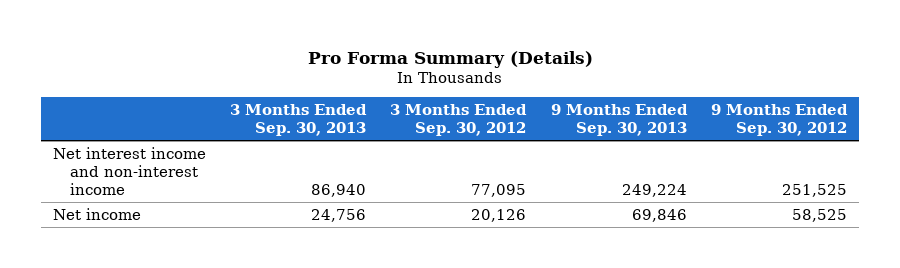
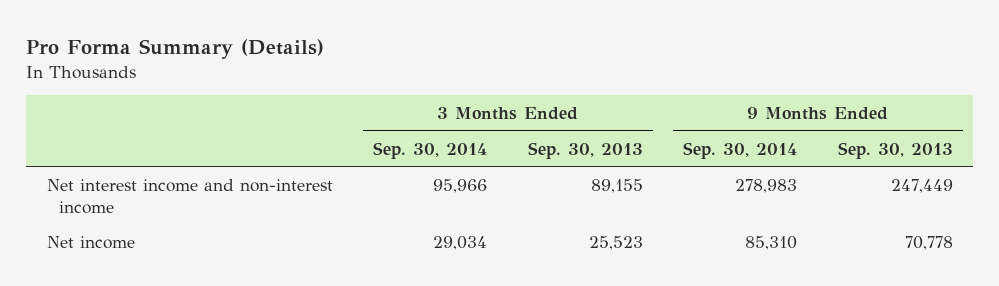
[390,104,528,137] 3 Months Ended Sep. 30, 2012 -> none
[710,104,848,137] 9 Months Ended Sep. 30, 2012 -> none
none -> [373,141,488,159] Sep. 30, 2014
none -> [683,141,798,159] Sep. 30, 2014
[311,184,367,198] 86,940 -> [590,178,643,193] 89,155
[621,184,687,198] 249,224 -> [890,178,953,193] 247,449
[311,208,367,222] 24,756 -> [588,235,643,250] 25,523
[631,208,687,222] 69,846 -> [904,235,953,250] 70,778

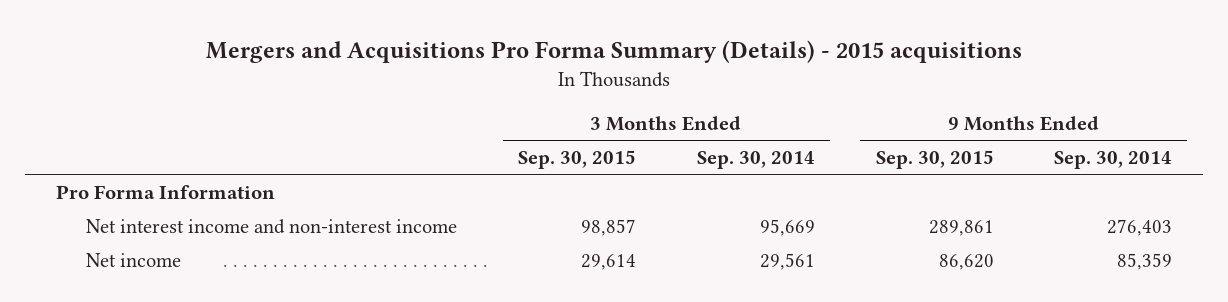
[26,38,325,59] Pro Forma Summary (Details) -> [206,39,1023,63] Mergers and Acquisitions Pro Forma Summary (Details) - 2015 acquisitions
[527,141,643,159] Sep. 30, 2013 -> none
[837,141,953,159] Sep. 30, 2013 -> none
none -> [518,149,637,169] Sep. 30, 2015
none -> [875,149,994,169] Sep. 30, 2015
none -> [55,184,275,199] Pro Forma Information
[433,178,488,193] 95,966 -> [759,218,815,236] 95,669
[735,178,798,193] 278,983 -> [1107,218,1173,236] 276,403
[433,235,488,250] 29,034 -> [759,252,815,270] 29,561
[745,235,798,250] 85,310 -> [1117,252,1173,270] 85,359

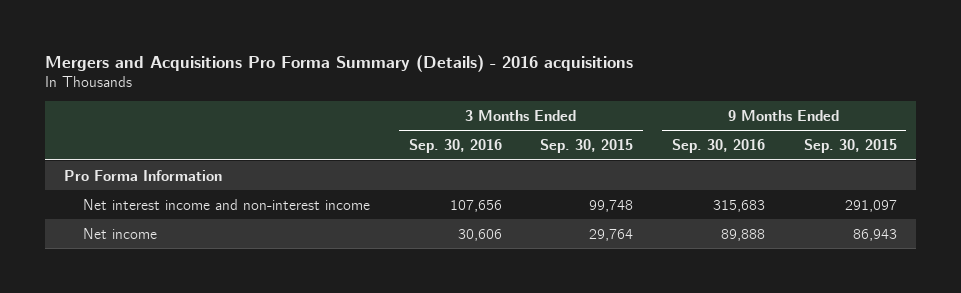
[206,39,1023,63] Mergers and Acquisitions Pro Forma Summary (Details) - 2015 acquisitions -> [45,54,634,72] Mergers and Acquisitions Pro Forma Summary (Details) - 2016 acquisitions
[696,150,815,169] Sep. 30, 2014 -> none
[1054,150,1173,169] Sep. 30, 2014 -> none
none -> [408,139,502,154] Sep. 30, 2016
none -> [671,139,765,154] Sep. 30, 2016
[581,218,637,236] 98,857 -> [589,199,634,212] 99,748
[928,219,994,236] 289,861 -> [844,199,897,212] 291,097
[581,253,637,270] 29,614 -> [589,228,634,241] 29,764
[938,253,994,270] 86,620 -> [852,228,897,241] 86,943

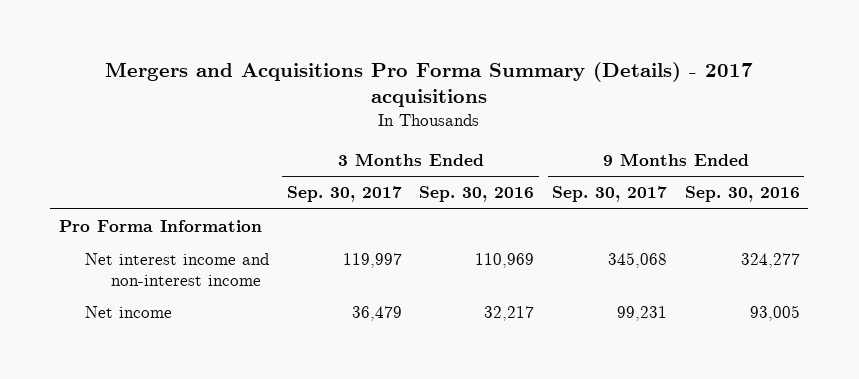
[45,54,634,72] Mergers and Acquisitions Pro Forma Summary (Details) - 2016 acquisitions -> [105,61,754,108] Mergers and Acquisitions Pro Forma Summary (Details) - 2017 acquisitions
[540,139,634,154] Sep. 30, 2015 -> none
[803,139,897,154] Sep. 30, 2015 -> none
none -> [286,186,402,203] Sep. 30, 2017
none -> [551,186,667,203] Sep. 30, 2017
[449,199,502,212] 107,656 -> [475,253,535,269] 110,969
[712,199,765,212] 315,683 -> [740,253,800,269] 324,277
[457,228,502,241] 30,606 -> [484,306,535,322] 32,217
[720,228,765,241] 89,888 -> [749,305,800,322] 93,005

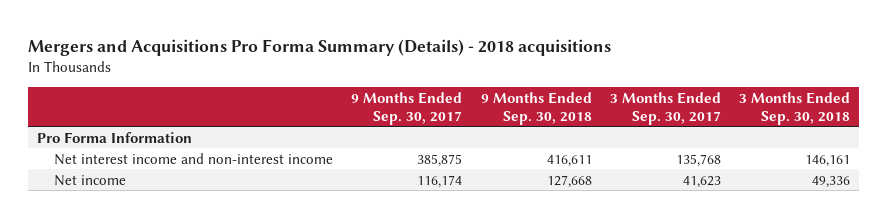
[105,61,754,108] Mergers and Acquisitions Pro Forma Summary (Details) - 2017 acquisitions -> [27,38,611,56] Mergers and Acquisitions Pro Forma Summary (Details) - 2018 acquisitions
[419,186,535,203] Sep. 30, 2016 -> none
[684,186,800,203] Sep. 30, 2016 -> none
none -> [480,91,592,125] 9 Months Ended Sep. 30, 2018
none -> [739,91,851,125] 3 Months Ended Sep. 30, 2018
[342,253,402,269] 119,997 -> [675,153,721,167] 135,768
[607,252,667,269] 345,068 -> [417,153,463,167] 385,875
[351,306,402,322] 36,479 -> [682,175,721,188] 41,623
[616,306,667,322] 99,231 -> [417,174,463,188] 116,174

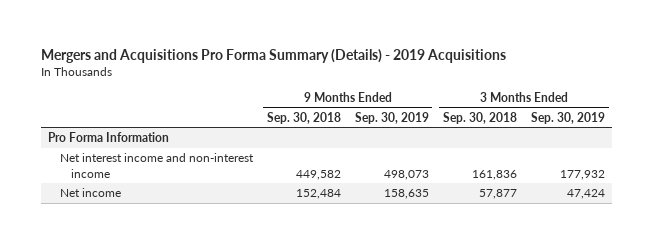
[27,38,611,56] Mergers and Acquisitions Pro Forma Summary (Details) - 2018 acquisitions -> [41,48,507,63] Mergers and Acquisitions Pro Forma Summary (Details) - 2019 Acquisitions
[351,91,463,125] 9 Months Ended Sep. 30, 2017 -> none
[609,91,721,125] 3 Months Ended Sep. 30, 2017 -> none
none -> [354,111,429,124] Sep. 30, 2019
none -> [531,111,606,124] Sep. 30, 2019
[546,154,592,167] 416,611 -> [295,169,341,180] 449,582
[805,154,851,167] 146,161 -> [471,169,517,180] 161,836
[546,174,592,188] 127,668 -> [295,189,341,200] 152,484
[812,175,851,188] 49,336 -> [478,189,517,200] 57,877

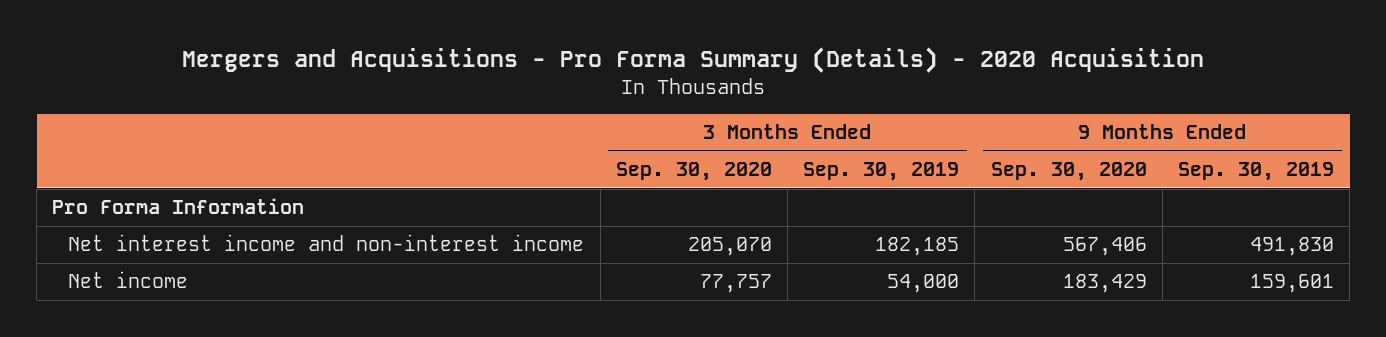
[41,48,507,63] Mergers and Acquisitions Pro Forma Summary (Details) - 2019 Acquisitions -> [182,47,1205,74] Mergers and Acquisitions - Pro Forma Summary (Details) - 2020 Acquisition
[266,111,341,124] Sep. 30, 2018 -> none
[442,111,517,124] Sep. 30, 2018 -> none
none -> [615,162,772,182] Sep. 30, 2020
none -> [990,162,1147,182] Sep. 30, 2020
[383,169,429,180] 498,073 -> [1249,237,1334,257] 491,830
[560,169,606,180] 177,932 -> [875,237,960,257] 182,185
[383,189,429,200] 158,635 -> [1249,274,1334,294] 159,601
[567,189,606,200] 47,424 -> [887,274,960,294] 54,000

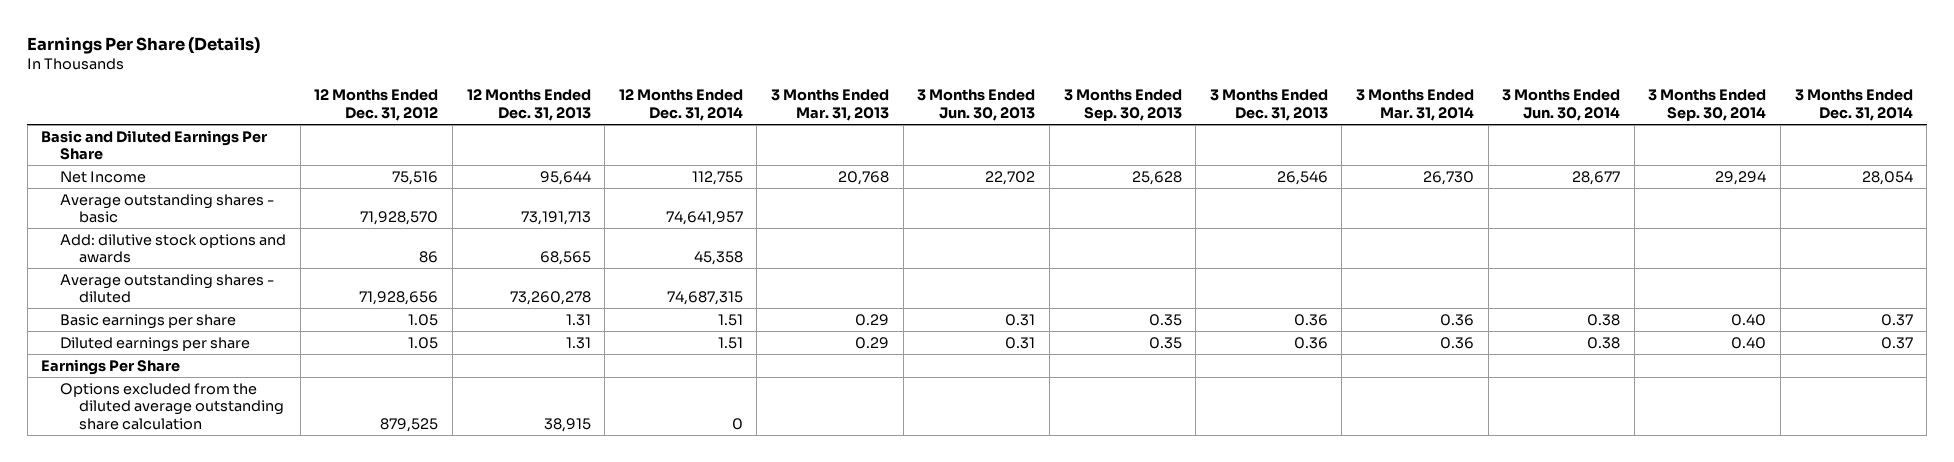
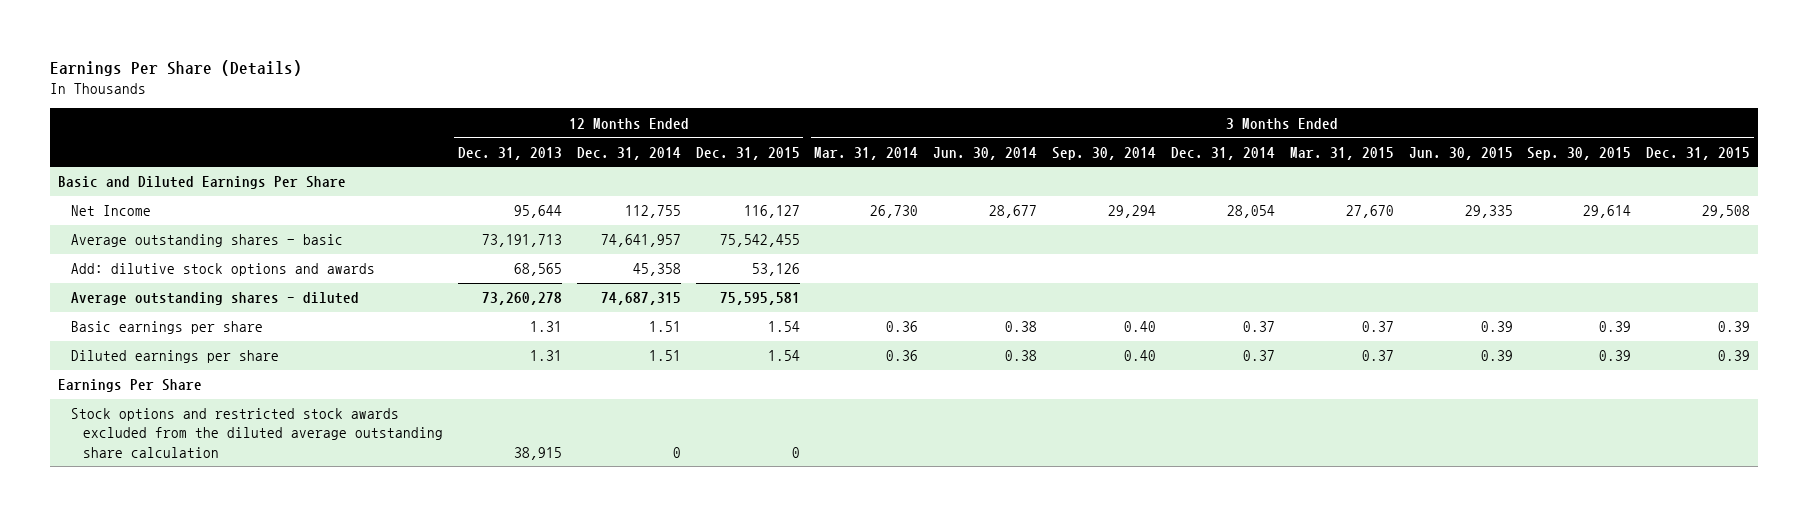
[314,89,439,122] 12 Months Ended Dec. 31, 2012 -> none
[771,89,890,122] 3 Months Ended Mar. 31, 2013 -> none
[917,89,1036,122] 3 Months Ended Jun. 30, 2013 -> none
[1063,89,1182,122] 3 Months Ended Sep. 30, 2013 -> none
[1209,89,1328,122] 3 Months Ended Dec. 31, 2013 -> none
none -> [695,146,800,160] Dec. 31, 2015
none -> [1289,146,1394,160] Mar. 31, 2015
none -> [1408,146,1513,160] Jun. 30, 2015
none -> [1527,146,1632,160] Sep. 30, 2015
none -> [1646,146,1751,160] Dec. 31, 2015
[60,382,285,430] Options excluded from the diluted average outstanding share calculation -> [70,408,444,458] Stock options and restricted stock awards excluded from the diluted average outstanding share calculation

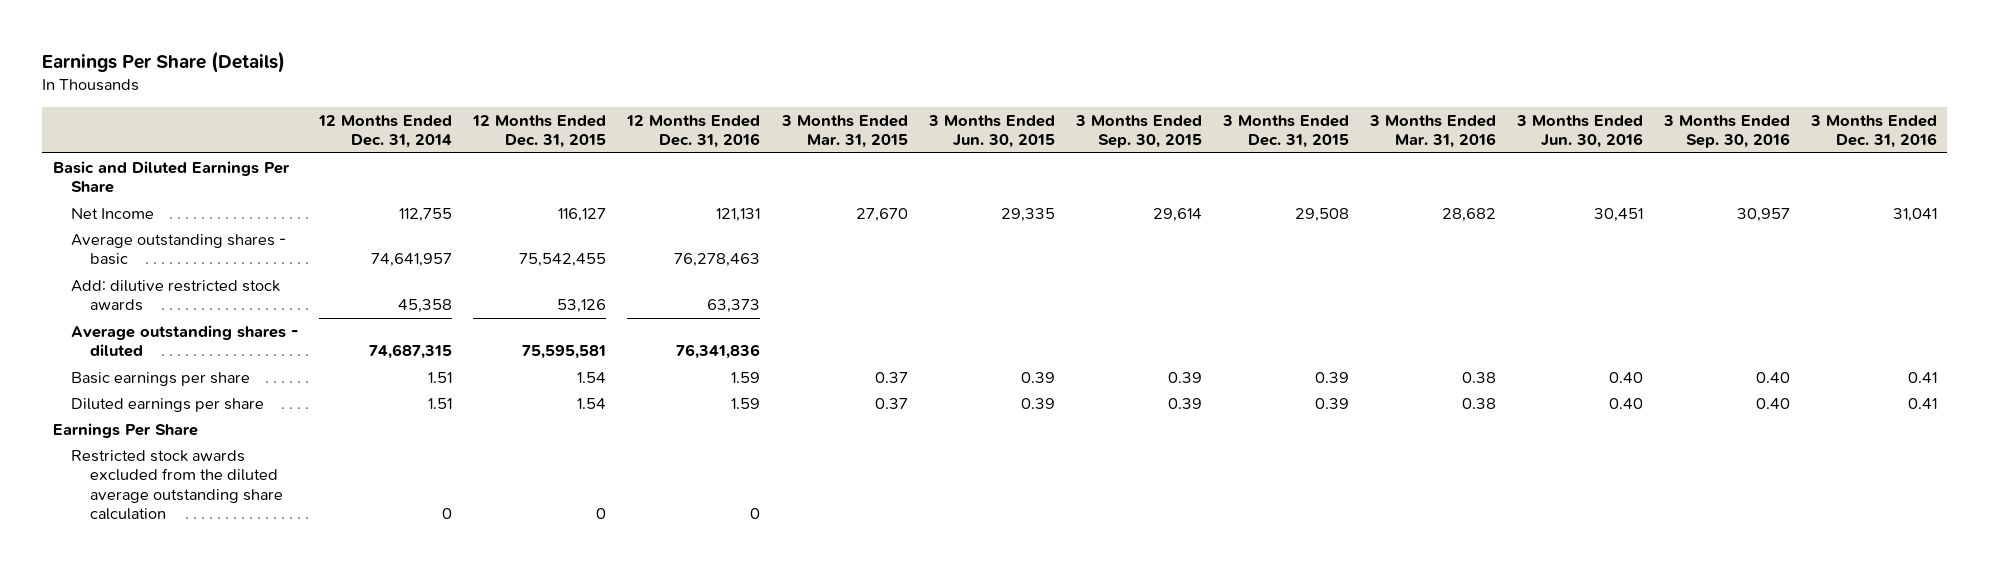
[457,146,562,160] Dec. 31, 2013 -> none
[814,146,919,160] Mar. 31, 2014 -> none
[933,146,1038,160] Jun. 30, 2014 -> none
[1052,146,1157,160] Sep. 30, 2014 -> none
[1170,146,1275,160] Dec. 31, 2014 -> none
none -> [626,114,761,149] 12 Months Ended Dec. 31, 2016
none -> [1368,114,1496,149] 3 Months Ended Mar. 31, 2016
none -> [1515,114,1643,149] 3 Months Ended Jun. 30, 2016
none -> [1662,114,1790,149] 3 Months Ended Sep. 30, 2016
none -> [1809,114,1937,149] 3 Months Ended Dec. 31, 2016
[70,263,375,277] Add: dilutive stock options and awards -> [71,279,281,312] Add: dilutive restricted stock awards
[70,408,444,458] Stock options and restricted stock awards excluded from the diluted average outstanding share calculation -> [71,449,283,521] Restricted stock awards excluded from the diluted average outstanding share calculation

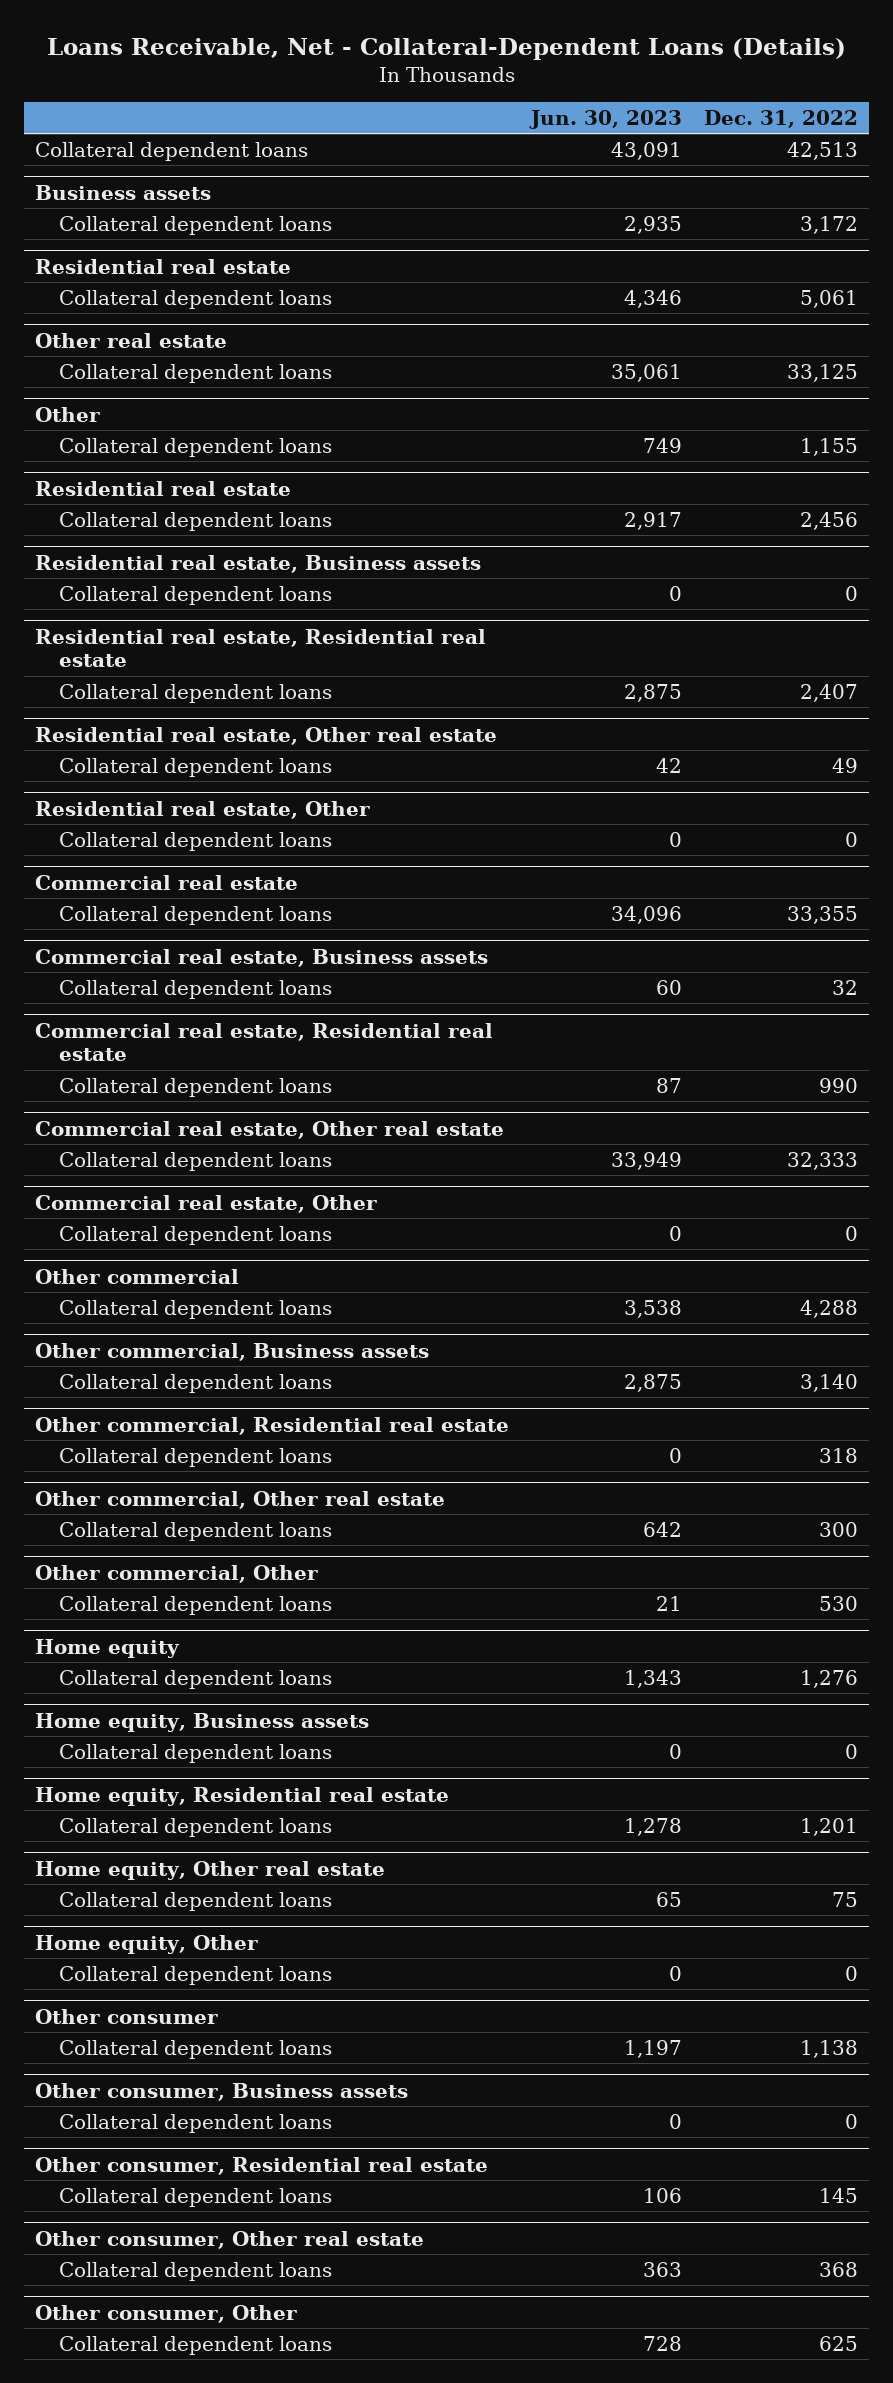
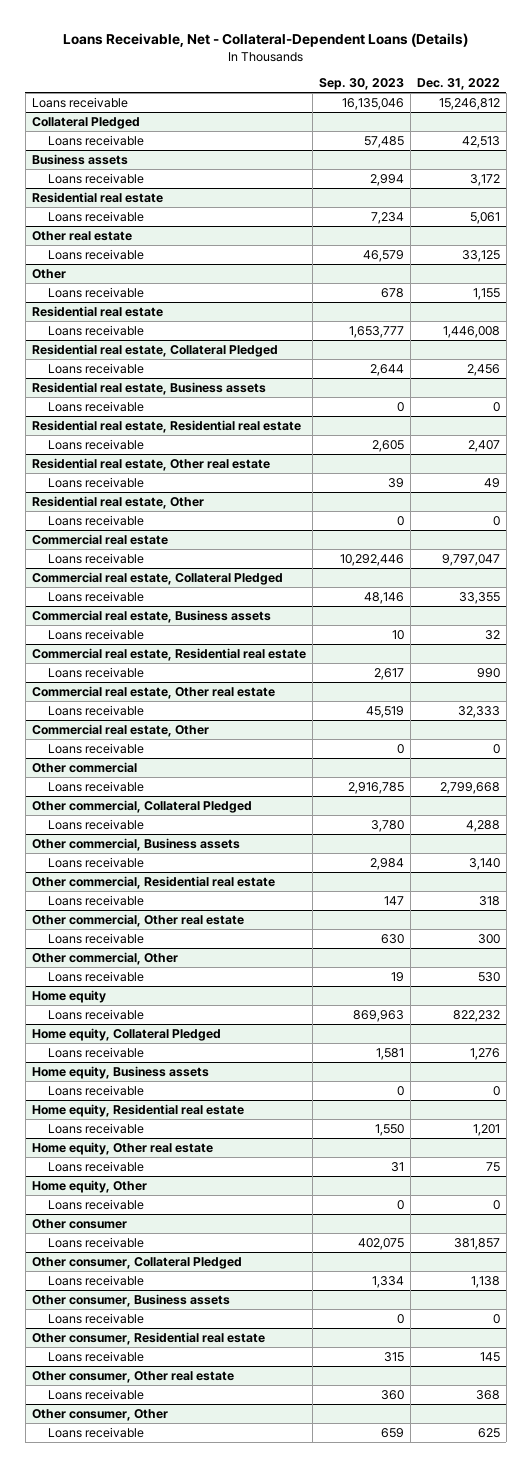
[529,109,683,129] Jun. 30, 2023 -> none
none -> [318,78,404,91] Sep. 30, 2023
none -> [31,96,128,108] Loans receivable
none -> [31,116,140,129] Collateral Pledged
[35,141,309,161] Collateral dependent loans -> [47,134,144,146] Loans receivable
[58,215,332,235] Collateral dependent loans -> [47,172,144,184] Loans receivable
[58,289,332,309] Collateral dependent loans -> [47,210,144,222] Loans receivable
[58,363,332,383] Collateral dependent loans -> [47,248,144,260] Loans receivable
[58,437,332,457] Collateral dependent loans -> [47,286,144,298] Loans receivable
none -> [47,324,144,336] Loans receivable
none -> [31,343,278,357] Residential real estate, Collateral Pledged
[58,511,332,531] Collateral dependent loans -> [47,362,144,374] Loans receivable
[58,585,332,605] Collateral dependent loans -> none
none -> [47,400,144,412] Loans receivable
[58,683,332,703] Collateral dependent loans -> [47,438,144,450] Loans receivable
[58,757,332,777] Collateral dependent loans -> none
none -> [47,476,144,488] Loans receivable
[58,831,332,851] Collateral dependent loans -> none
none -> [47,514,144,526] Loans receivable
none -> [47,552,144,564] Loans receivable
none -> [31,571,283,585] Commercial real estate, Collateral Pledged
[58,905,332,925] Collateral dependent loans -> [47,590,144,602] Loans receivable
[58,979,332,999] Collateral dependent loans -> none
none -> [47,628,144,640] Loans receivable
[58,1077,332,1097] Collateral dependent loans -> none
none -> [47,666,144,678] Loans receivable
[58,1151,332,1171] Collateral dependent loans -> [47,704,144,716] Loans receivable
[58,1225,332,1245] Collateral dependent loans -> none
none -> [47,742,144,754] Loans receivable
none -> [47,780,144,792] Loans receivable
none -> [31,799,252,813] Other commercial, Collateral Pledged
[58,1299,332,1319] Collateral dependent loans -> [47,818,144,830] Loans receivable
[58,1373,332,1393] Collateral dependent loans -> [47,856,144,868] Loans receivable
[58,1447,332,1467] Collateral dependent loans -> [47,894,144,906] Loans receivable
[58,1521,332,1541] Collateral dependent loans -> none
none -> [47,932,144,944] Loans receivable
[58,1595,332,1615] Collateral dependent loans -> none
none -> [47,970,144,982] Loans receivable
none -> [47,1008,144,1020] Loans receivable
none -> [31,1027,221,1041] Home equity, Collateral Pledged
[58,1669,332,1689] Collateral dependent loans -> [47,1046,144,1058] Loans receivable
[58,1743,332,1763] Collateral dependent loans -> none
none -> [47,1084,144,1096] Loans receivable
[58,1817,332,1837] Collateral dependent loans -> [47,1122,144,1134] Loans receivable
[58,1891,332,1911] Collateral dependent loans -> none
none -> [47,1160,144,1172] Loans receivable
[58,1965,332,1985] Collateral dependent loans -> none
none -> [47,1198,144,1210] Loans receivable
none -> [47,1236,144,1248] Loans receivable
none -> [31,1256,242,1269] Other consumer, Collateral Pledged
[58,2039,332,2059] Collateral dependent loans -> [47,1274,144,1286] Loans receivable
[58,2113,332,2133] Collateral dependent loans -> none
none -> [47,1312,144,1324] Loans receivable
[58,2187,332,2207] Collateral dependent loans -> [47,1350,144,1362] Loans receivable
[58,2261,332,2281] Collateral dependent loans -> [47,1388,144,1400] Loans receivable
[58,2335,332,2355] Collateral dependent loans -> [47,1426,144,1438] Loans receivable

